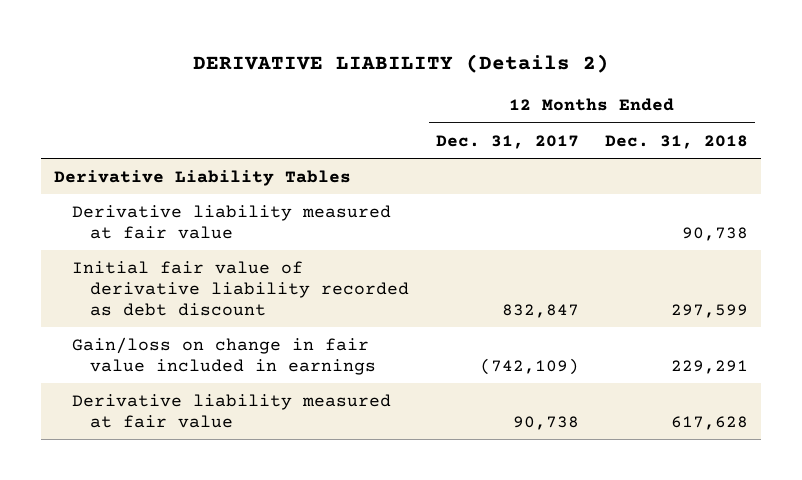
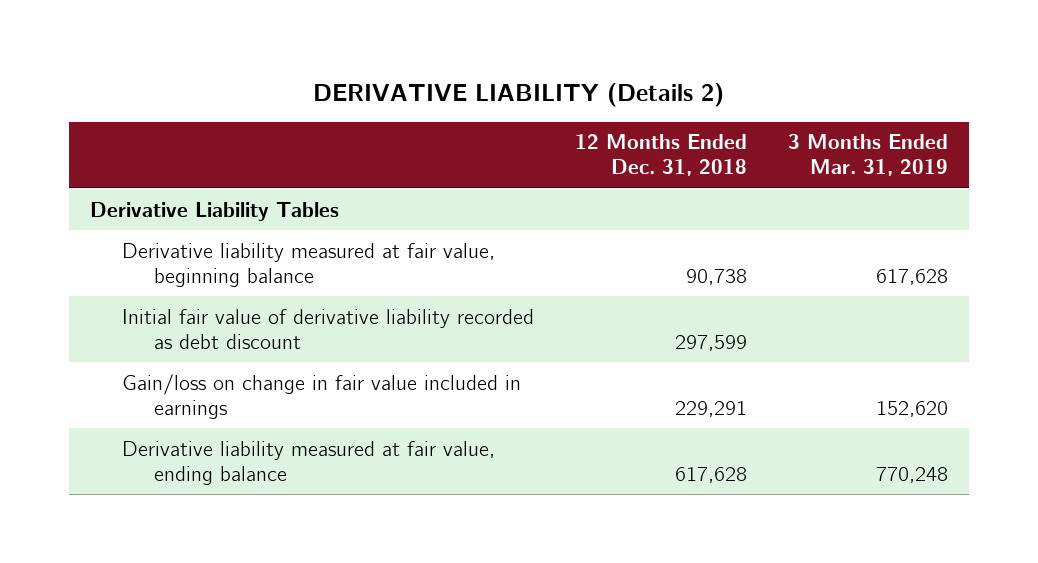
[435,134,579,149] Dec. 31, 2017 -> none
none -> [788,134,949,177] 3 Months Ended Mar. 31, 2019
[72,204,392,240] Derivative liability measured at fair value -> [122,242,496,287] Derivative liability measured at fair value, beginning balance
[72,393,392,429] Derivative liability measured at fair value -> [122,440,496,485] Derivative liability measured at fair value, ending balance

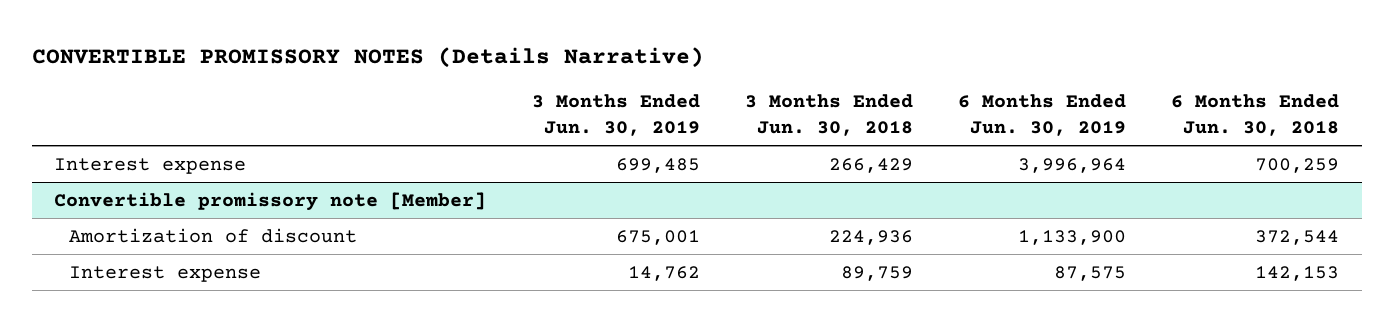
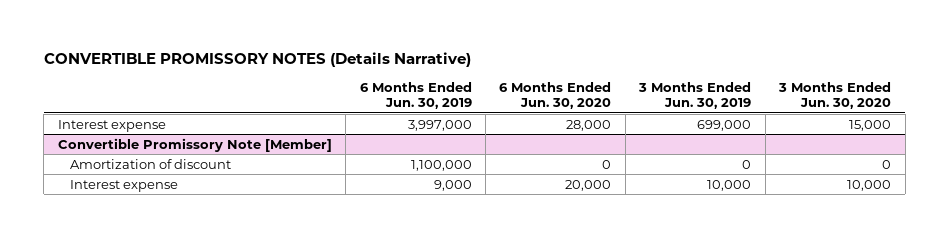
[744,93,913,136] 3 Months Ended Jun. 30, 2018 -> none
[1171,93,1340,136] 6 Months Ended Jun. 30, 2018 -> none
none -> [499,81,612,110] 6 Months Ended Jun. 30, 2020
none -> [778,81,892,110] 3 Months Ended Jun. 30, 2020
[615,157,700,173] 699,485 -> [697,119,752,131] 699,000
[1018,157,1127,173] 3,996,964 -> [407,119,472,131] 3,997,000
[54,191,487,211] Convertible promissory note [Member] -> [57,137,332,152] Convertible Promissory Note [Member]
[615,229,700,245] 675,001 -> [742,159,752,169] 0
[1018,229,1127,245] 1,133,900 -> [410,159,472,171] 1,100,000
[627,265,700,281] 14,762 -> [707,179,752,191] 10,000
[1054,265,1127,281] 87,575 -> [433,179,472,191] 9,000

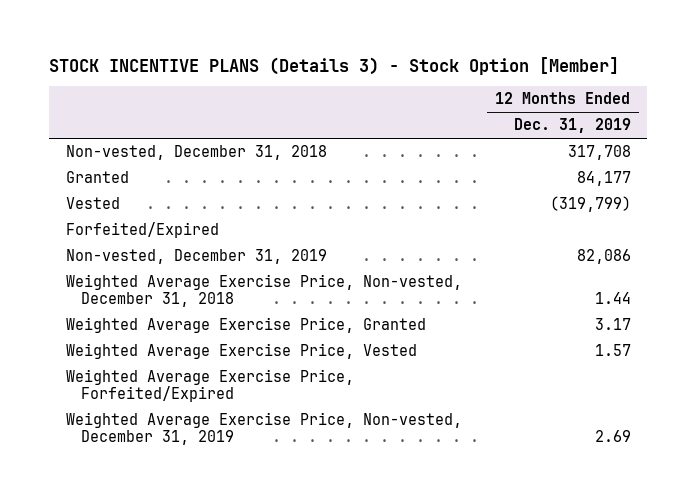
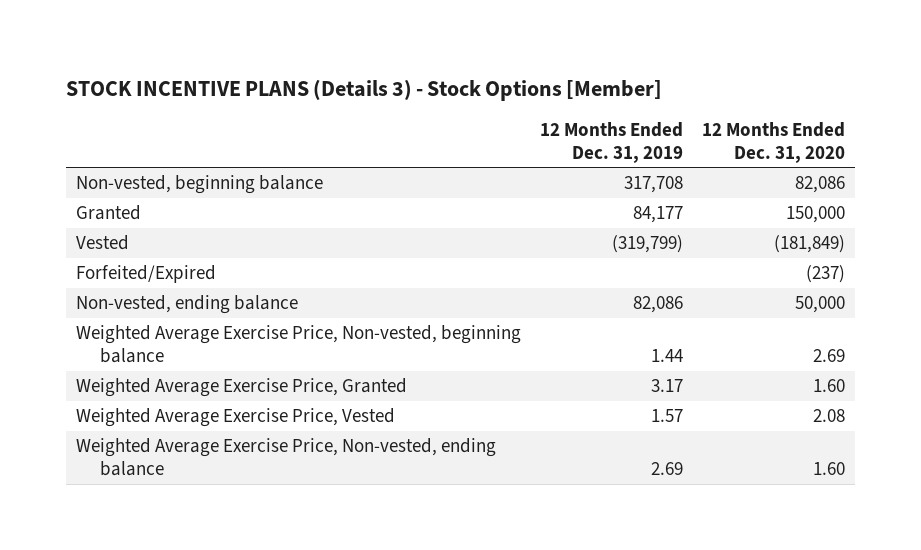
[49,56,620,75] STOCK INCENTIVE PLANS (Details 3) - Stock Option [Member] -> [66,78,663,101] STOCK INCENTIVE PLANS (Details 3) - Stock Options [Member]
none -> [701,122,845,163] 12 Months Ended Dec. 31, 2020
[66,145,328,161] Non-vested, December 31, 2018 -> [75,175,323,195] Non-vested, beginning balance
[66,249,328,265] Non-vested, December 31, 2019 -> [75,295,298,315] Non-vested, ending balance
[66,274,463,308] Weighted Average Exercise Price, Non-vested, December 31, 2018 -> [75,325,521,363] Weighted Average Exercise Price, Non-vested, beginning balance
[66,369,355,403] Weighted Average Exercise Price, Forfeited/Expired -> none
[66,412,463,446] Weighted Average Exercise Price, Non-vested, December 31, 2019 -> [75,438,496,476] Weighted Average Exercise Price, Non-vested, ending balance

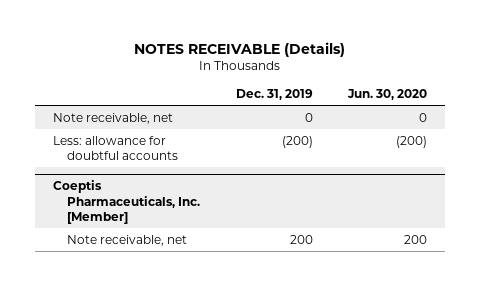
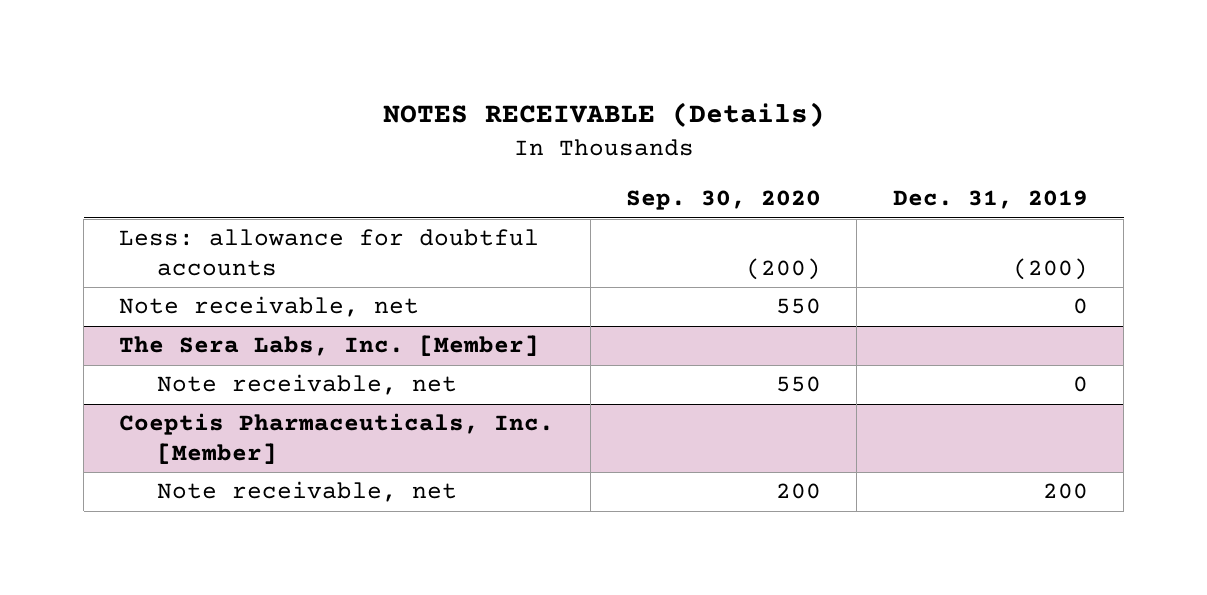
[347,89,428,101] Jun. 30, 2020 -> none
none -> [626,190,822,211] Sep. 30, 2020
[52,112,173,124] Note receivable, net -> [119,296,420,318] Note receivable, net
none -> [119,335,540,357] The Sera Labs, Inc. [Member]
none -> [156,374,457,396] Note receivable, net

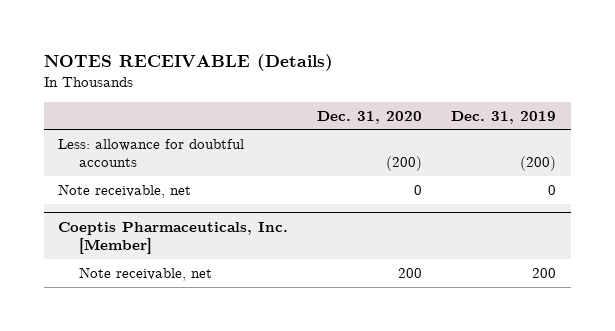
[626,190,822,211] Sep. 30, 2020 -> none
none -> [317,110,423,124] Dec. 31, 2020
[119,335,540,357] The Sera Labs, Inc. [Member] -> none
[156,374,457,396] Note receivable, net -> none

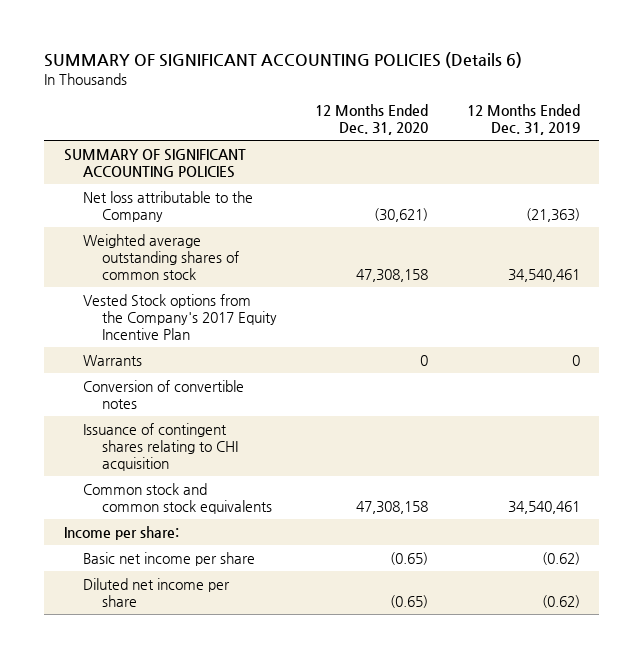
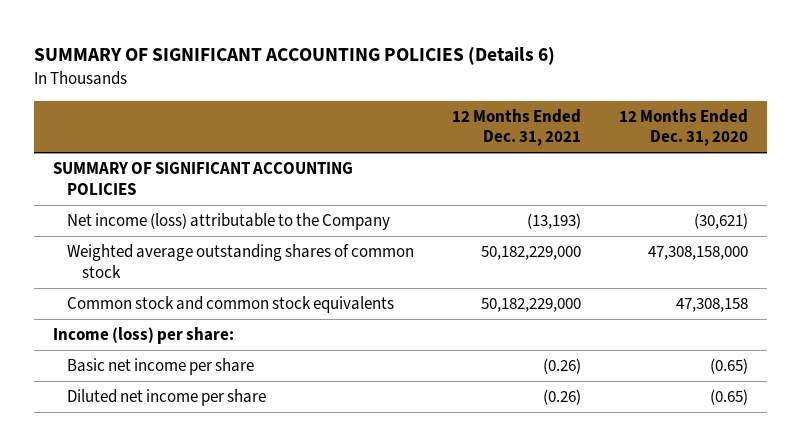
[466,103,580,136] 12 Months Ended Dec. 31, 2019 -> none
none -> [452,108,582,147] 12 Months Ended Dec. 31, 2021
[82,293,277,340] Vested Stock options from the Company's 2017 Equity Incentive Plan -> none
[82,354,142,366] Warrants -> none
[82,379,244,409] Conversion of convertible notes -> none
[82,422,238,471] Issuance of contingent shares relating to CHI acquisition -> none
[82,190,253,222] Net loss attributable to the Company -> [67,213,391,231] Net income (loss) attributable to the Company
[356,268,429,282] 47,308,158 -> [647,246,748,261] 47,308,158,000
[63,525,179,540] Income per share: -> [53,327,235,345] Income (loss) per share:

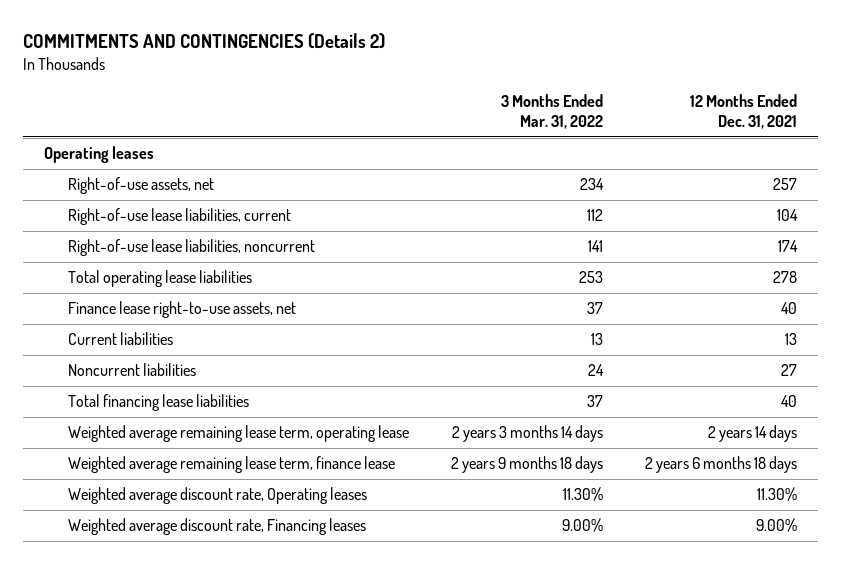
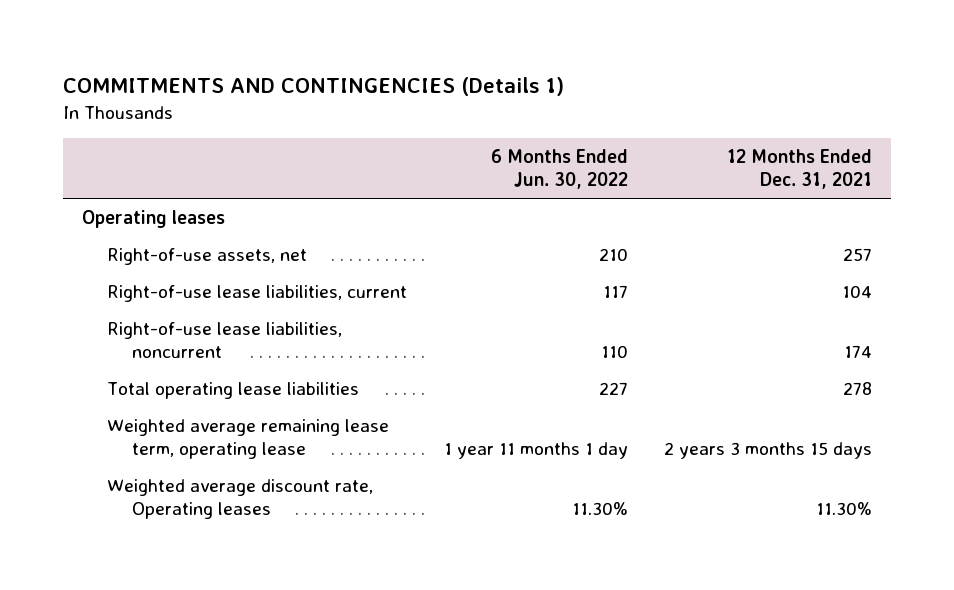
[23,33,386,50] COMMITMENTS AND CONTINGENCIES (Details 2) -> [63,77,565,97] COMMITMENTS AND CONTINGENCIES (Details 1)
[500,94,603,129] 3 Months Ended Mar. 31, 2022 -> none
none -> [490,149,628,190] 6 Months Ended Jun. 30, 2022
[67,301,296,319] Finance lease right-to-use assets, net -> none
[67,332,173,346] Current liabilities -> none
[67,363,196,377] Noncurrent liabilities -> none
[67,394,249,412] Total financing lease liabilities -> none
[67,456,395,474] Weighted average remaining lease term, finance lease -> none
[707,425,797,443] 2 years 14 days -> [664,441,873,459] 2 years 3 months 15 days
[67,518,366,536] Weighted average discount rate, Financing leases -> none

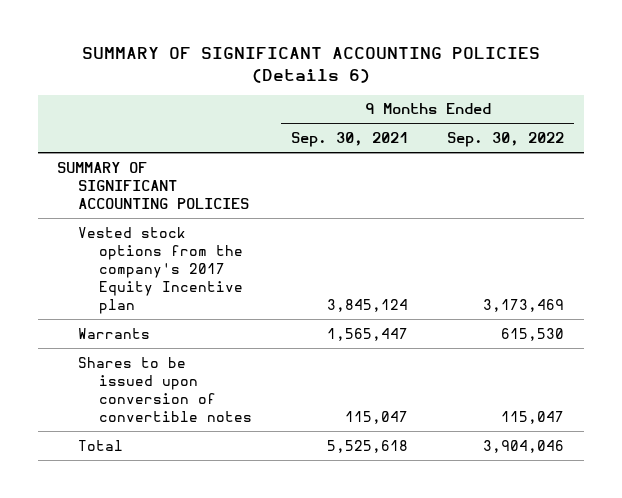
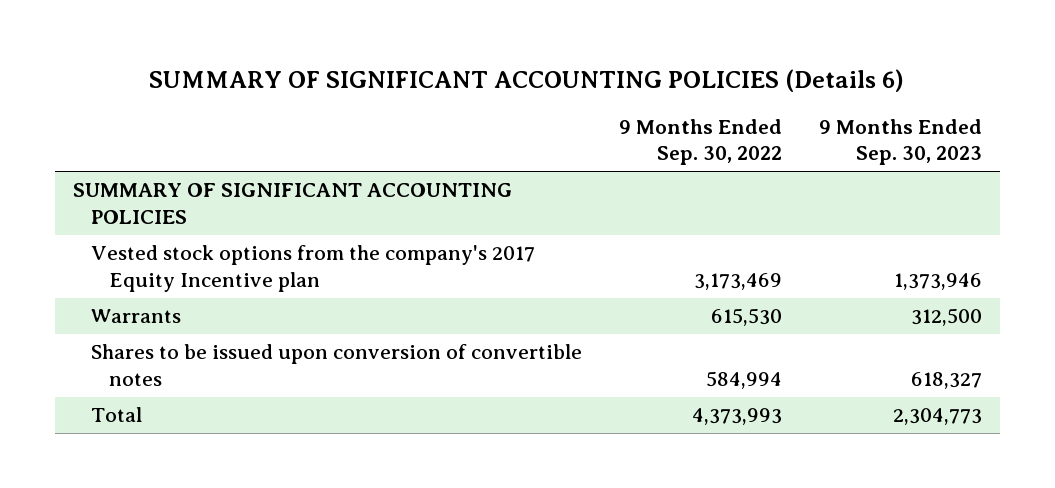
[290,132,408,148] Sep. 30, 2021 -> none
none -> [818,119,982,166] 9 Months Ended Sep. 30, 2023
[501,410,565,424] 115,047 -> [705,370,782,389] 584,994
[483,439,565,453] 3,904,046 -> [691,408,782,426] 4,373,993

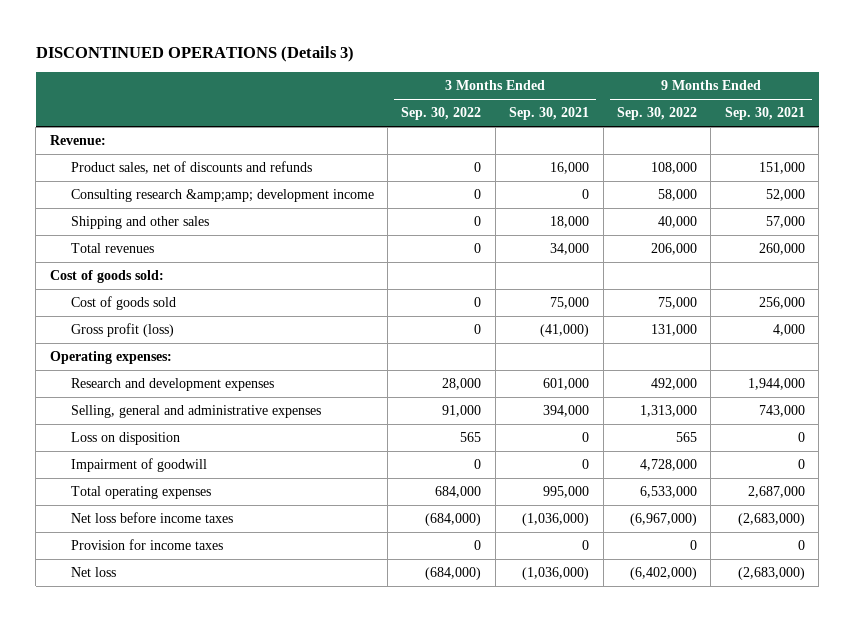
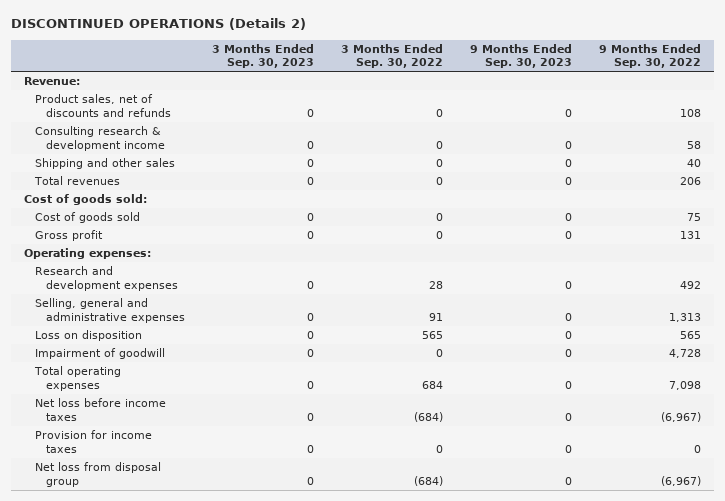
[35,45,354,62] DISCONTINUED OPERATIONS (Details 3) -> [10,18,306,31] DISCONTINUED OPERATIONS (Details 2)
[509,107,590,121] Sep. 30, 2021 -> none
[724,107,805,121] Sep. 30, 2021 -> none
none -> [212,43,315,69] 3 Months Ended Sep. 30, 2023
none -> [470,43,573,69] 9 Months Ended Sep. 30, 2023
[650,162,697,175] 108,000 -> [679,108,701,117] 108
[70,189,374,203] Consulting research &amp;amp; development income -> [35,126,166,151] Consulting research & development income
[657,189,697,202] 58,000 -> [686,140,701,149] 58
[657,216,697,229] 40,000 -> [686,159,701,168] 40
[650,243,697,256] 206,000 -> [679,177,701,186] 206
[657,297,697,310] 75,000 -> [686,213,701,222] 75
[70,323,174,338] Gross profit (loss) -> [35,230,104,242] Gross profit
[650,324,697,337] 131,000 -> [679,231,701,240] 131
[442,378,482,391] 28,000 -> [429,280,444,289] 28
[650,378,697,391] 492,000 -> [679,280,701,289] 492
[442,405,482,418] 91,000 -> [429,312,444,321] 91
[639,405,697,418] 1,313,000 -> [668,312,701,322] 1,313
[639,459,697,472] 4,728,000 -> [668,349,701,359] 4,728
[435,486,482,499] 684,000 -> [422,380,444,389] 684
[639,486,697,499] 6,533,000 -> [668,380,701,390] 7,098
[425,513,482,527] (684,000) -> [414,411,444,422] (684)
[629,513,697,527] (6,967,000) -> [660,411,701,422] (6,967)
[70,567,116,578] Net loss -> [35,462,162,487] Net loss from disposal group
[425,567,482,581] (684,000) -> [414,475,444,486] (684)
[629,567,697,581] (6,402,000) -> [660,475,701,486] (6,967)

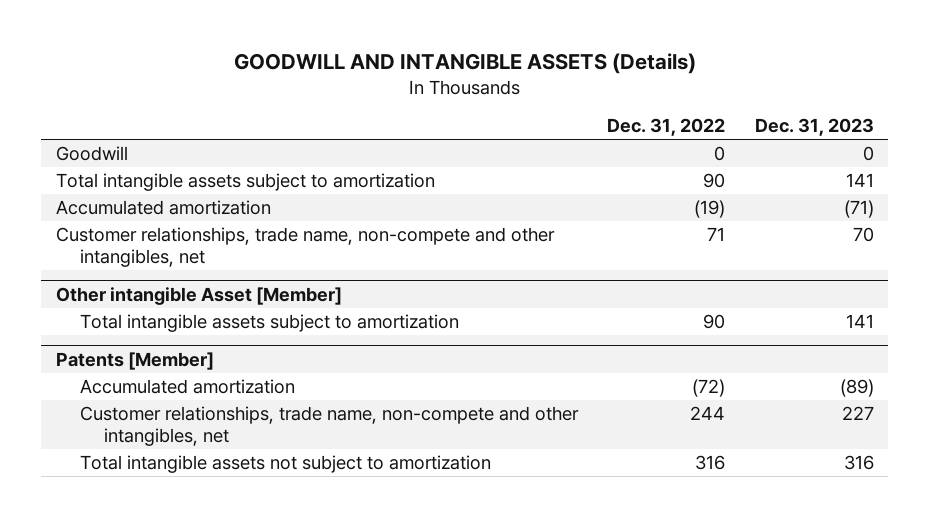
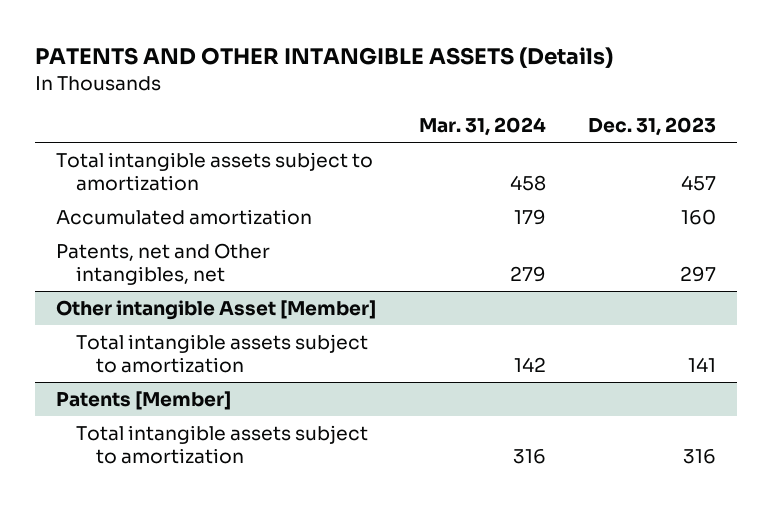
[233,53,696,75] GOODWILL AND INTANGIBLE ASSETS (Details) -> [34,47,613,69] PATENTS AND OTHER INTANGIBLE ASSETS (Details)
[607,118,726,137] Dec. 31, 2022 -> none
none -> [418,117,546,137] Mar. 31, 2024
[55,145,128,161] Goodwill -> none
[55,226,555,267] Customer relationships, trade name, non-compete and other intangibles, net -> none
[845,172,874,187] 141 -> [681,174,717,191] 457
[843,199,874,218] (71) -> [681,208,717,225] 160
none -> [56,242,271,285] Patents, net and Other intangibles, net
[79,378,295,394] Accumulated amortization -> none
[79,405,579,446] Customer relationships, trade name, non-compete and other intangibles, net -> none
[79,454,491,473] Total intangible assets not subject to amortization -> [75,424,368,464] Total intangible assets subject to amortization

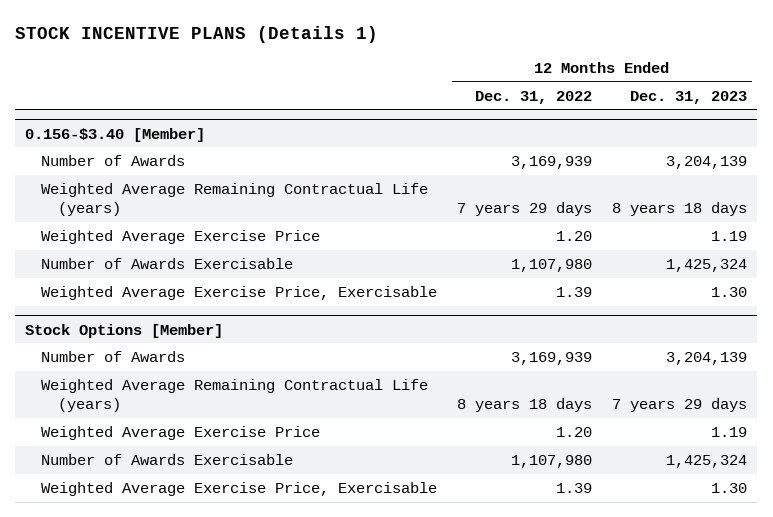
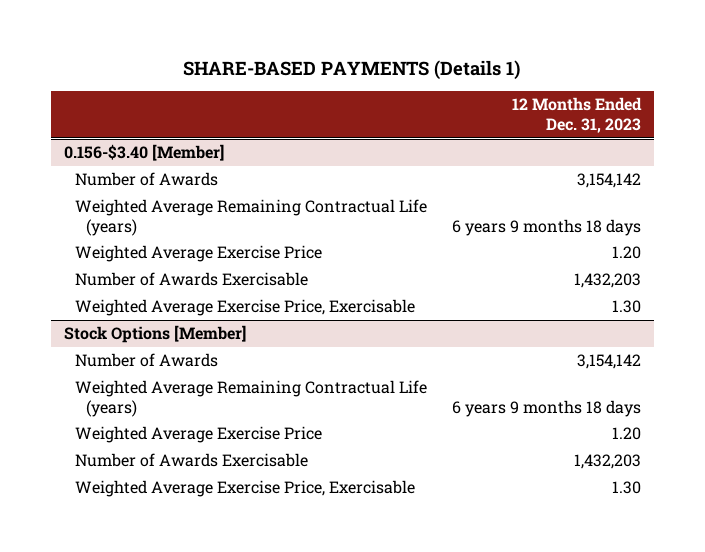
[15,25,379,43] STOCK INCENTIVE PLANS (Details 1) -> [183,60,521,81] SHARE-BASED PAYMENTS (Details 1)
[475,90,593,104] Dec. 31, 2022 -> none
[666,155,748,169] 3,204,139 -> [577,173,642,189] 3,154,142
[612,202,748,217] 8 years 18 days -> [452,218,642,236] 6 years 9 months 18 days
[711,230,748,241] 1.19 -> [612,246,642,260] 1.20
[666,258,748,272] 1,425,324 -> [574,273,642,289] 1,432,203
[666,351,748,365] 3,204,139 -> [577,354,642,370] 3,154,142
[612,398,748,413] 7 years 29 days -> [452,399,642,417] 6 years 9 months 18 days
[711,426,748,437] 1.19 -> [612,427,642,441] 1.20
[666,454,748,468] 1,425,324 -> [574,454,642,470] 1,432,203

